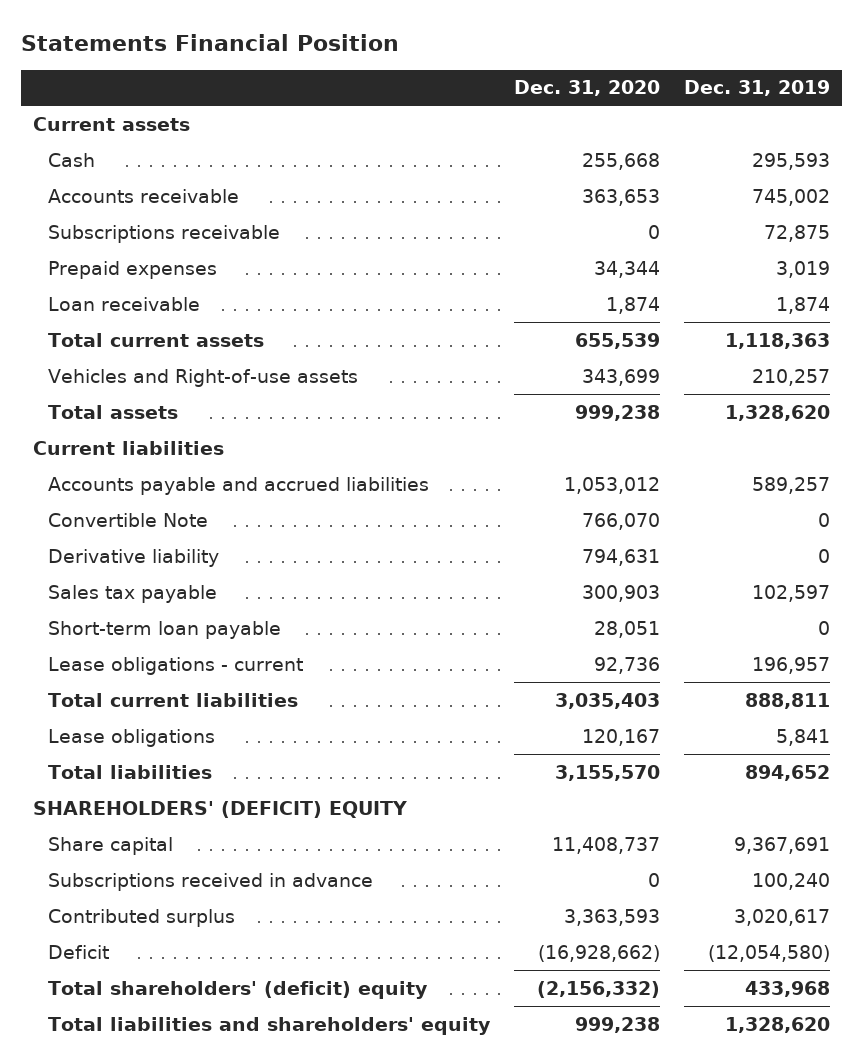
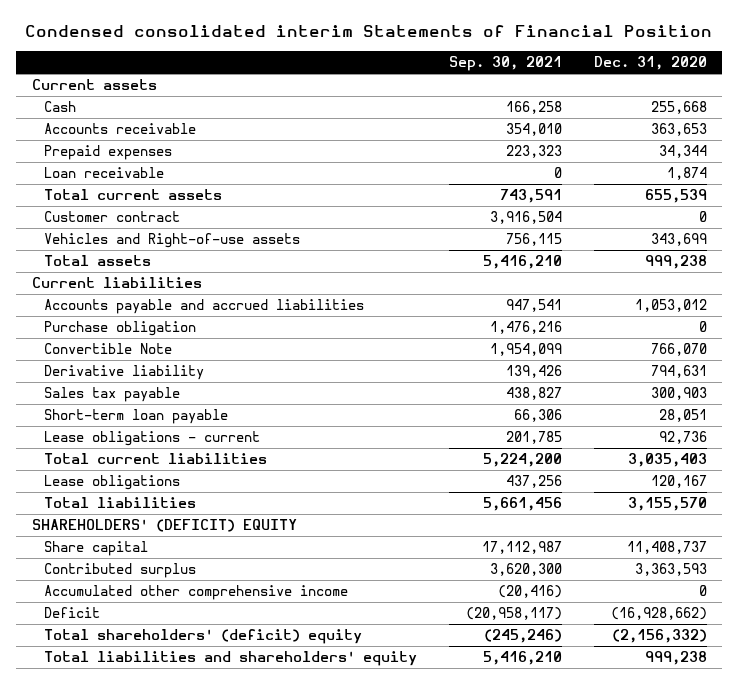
[21,33,400,51] Statements Financial Position -> [25,25,713,38] Condensed consolidated interim Statements of Financial Position
[683,80,830,97] Dec. 31, 2019 -> none
none -> [448,56,562,72] Sep. 30, 2021
[48,224,281,243] Subscriptions receivable -> none
none -> [43,211,180,223] Customer contract
none -> [43,321,196,337] Purchase obligation
[48,872,374,891] Subscriptions received in advance -> none
none -> [43,585,348,601] Accumulated other comprehensive income

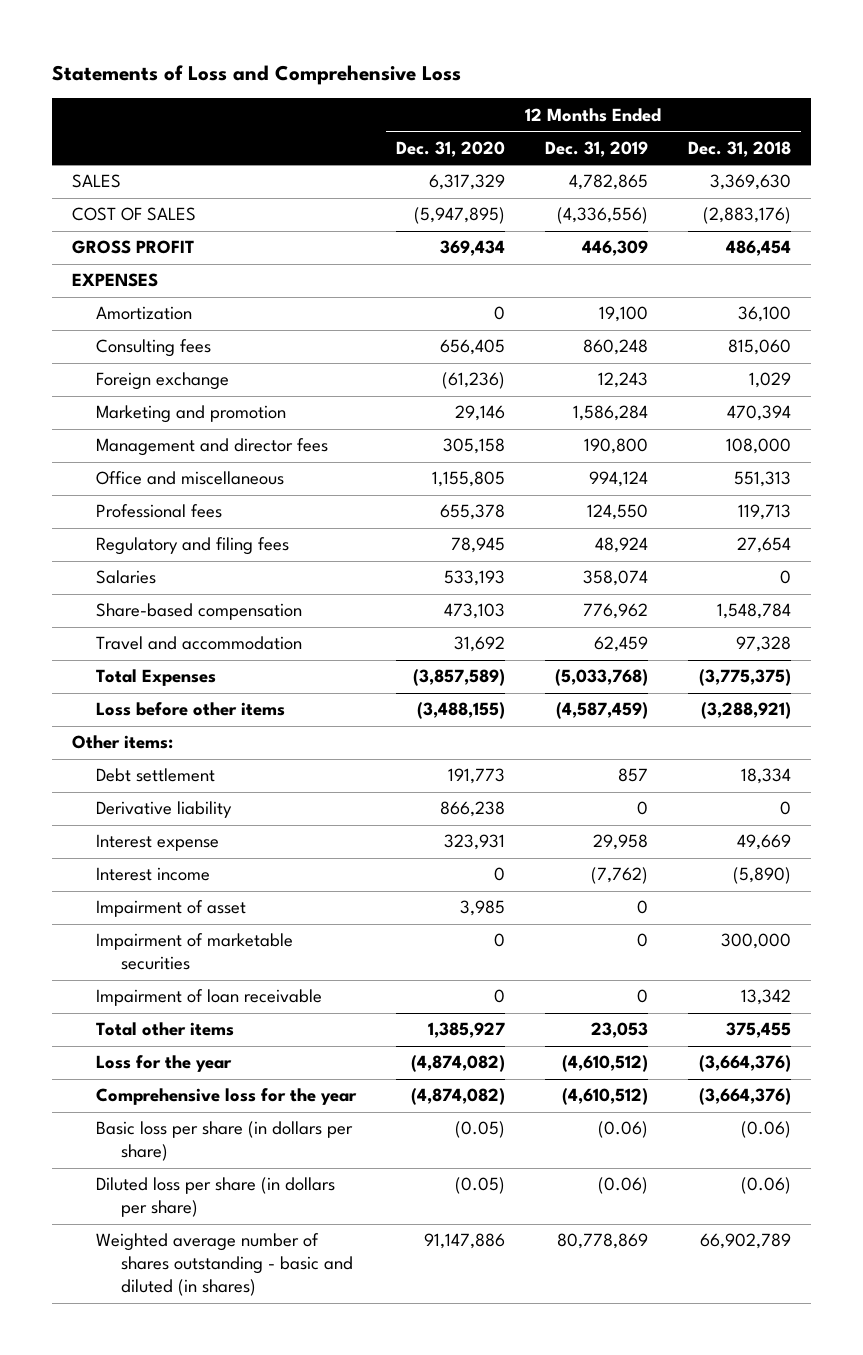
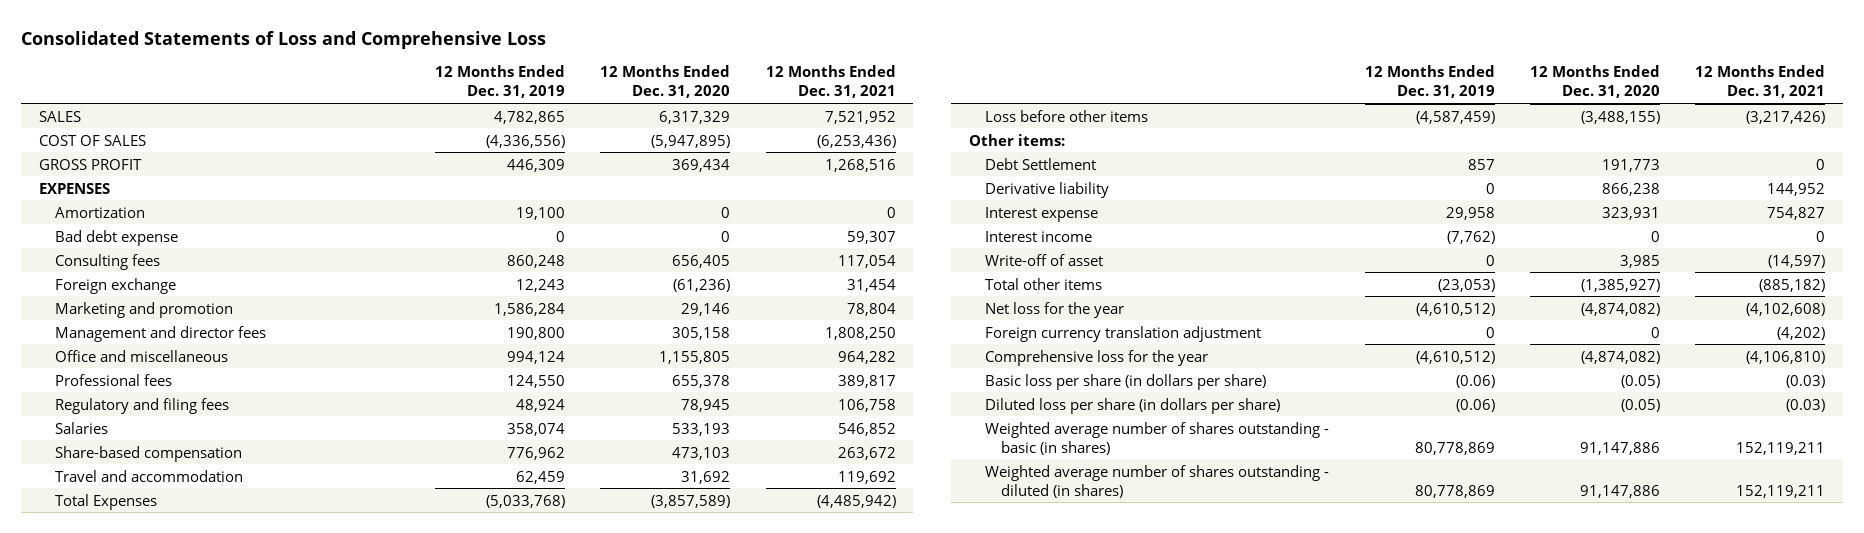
[51,65,461,86] Statements of Loss and Comprehensive Loss -> [21,30,547,49] Consolidated Statements of Loss and Comprehensive Loss
[687,140,791,157] Dec. 31, 2018 -> none
none -> [765,65,896,99] 12 Months Ended Dec. 31, 2021
none -> [55,229,179,246] Bad debt expense
[96,768,216,783] Debt settlement -> [985,157,1097,170] Debt Settlement
[96,933,294,971] Impairment of marketable securities -> none
[96,989,323,1007] Impairment of loan receivable -> none
[96,900,247,918] Impairment of asset -> [985,253,1104,266] Write-off of asset
[428,1022,506,1039] 1,385,927 -> [1581,278,1661,292] (1,385,927)
[590,1022,648,1039] 23,053 -> [1437,278,1495,292] (23,053)
[96,1055,233,1073] Loss for the year -> [985,301,1125,318] Net loss for the year
none -> [985,325,1262,342] Foreign currency translation adjustment
[96,1233,353,1297] Weighted average number of shares outstanding - basic and diluted (in shares) -> [985,421,1330,455] Weighted average number of shares outstanding - basic (in shares)
none -> [985,464,1330,498] Weighted average number of shares outstanding - diluted (in shares)

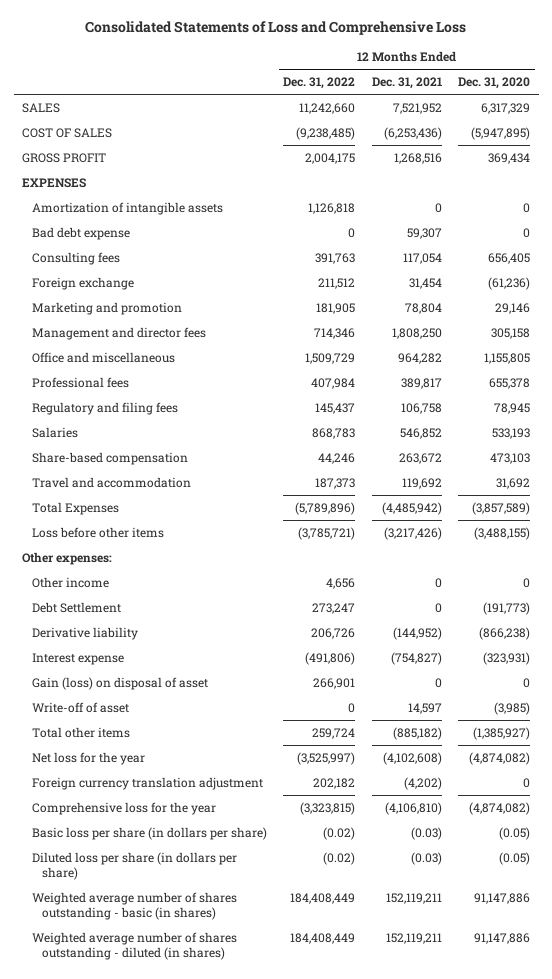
[434,65,565,99] 12 Months Ended Dec. 31, 2019 -> none
none -> [283,77,356,90] Dec. 31, 2022
[55,206,146,218] Amortization -> [31,201,223,215] Amortization of intangible assets
[985,230,1093,242] Interest income -> none
[968,133,1065,146] Other items: -> [22,551,113,565] Other expenses:
none -> [31,576,109,588] Other income
[1602,158,1661,172] 191,773 -> [483,601,531,615] (191,773)
[1602,182,1661,196] 866,238 -> [479,626,531,640] (866,238)
[1767,182,1826,196] 144,952 -> [392,626,442,640] (144,952)
[1602,206,1661,220] 323,931 -> [483,651,531,665] (323,931)
[1767,206,1826,220] 754,827 -> [390,651,442,665] (754,827)
none -> [31,676,208,690] Gain (loss) on disposal of asset
[1620,254,1661,268] 3,985 -> [494,701,531,715] (3,985)
[1768,254,1826,268] (14,597) -> [407,702,442,714] 14,597

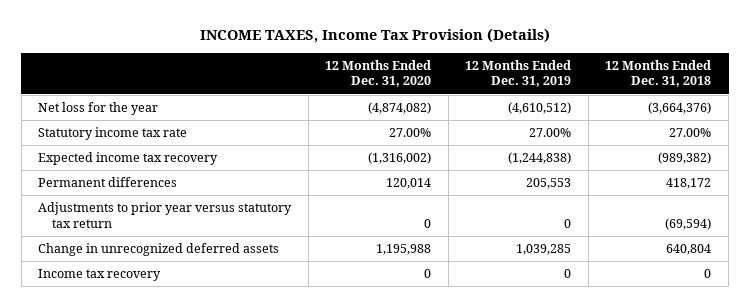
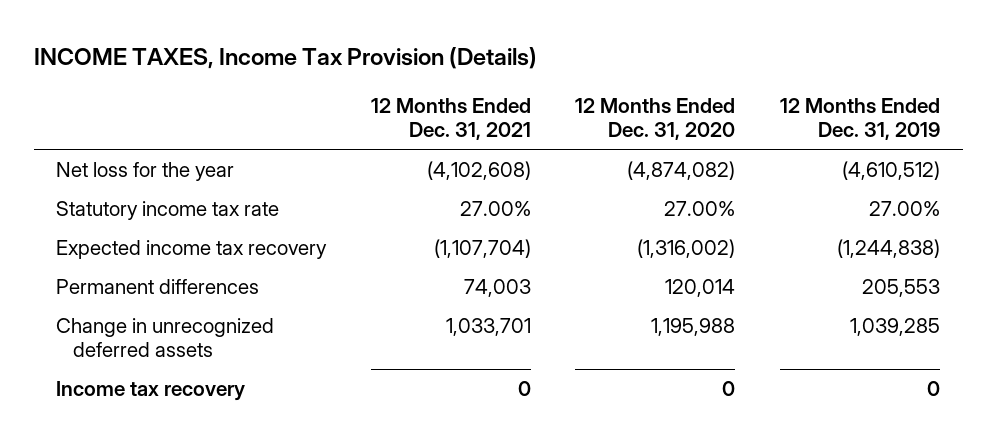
[605,59,712,88] 12 Months Ended Dec. 31, 2018 -> none
none -> [370,98,531,140] 12 Months Ended Dec. 31, 2021
[38,202,293,228] Adjustments to prior year versus statutory tax return -> none

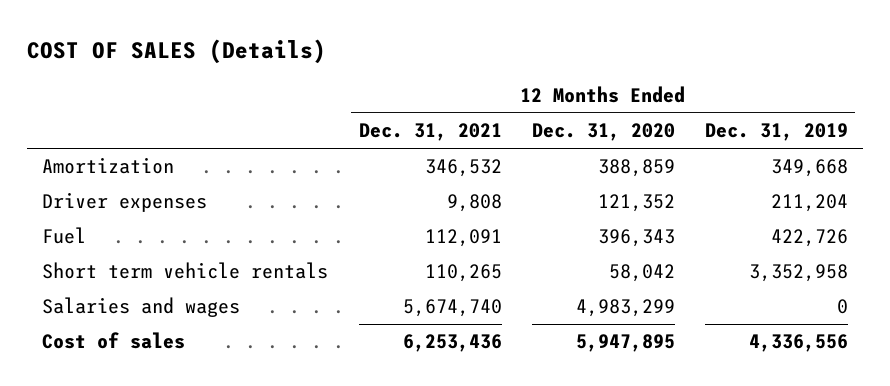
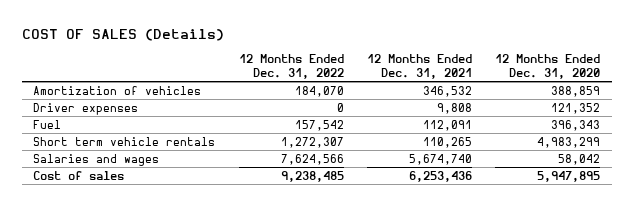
[704,123,848,142] Dec. 31, 2019 -> none
none -> [238,54,344,79] 12 Months Ended Dec. 31, 2022
[42,157,175,175] Amortization -> [33,85,202,95] Amortization of vehicles
[608,264,675,283] 58,042 -> [537,136,601,148] 4,983,299
[575,299,675,318] 4,983,299 -> [558,153,601,165] 58,042

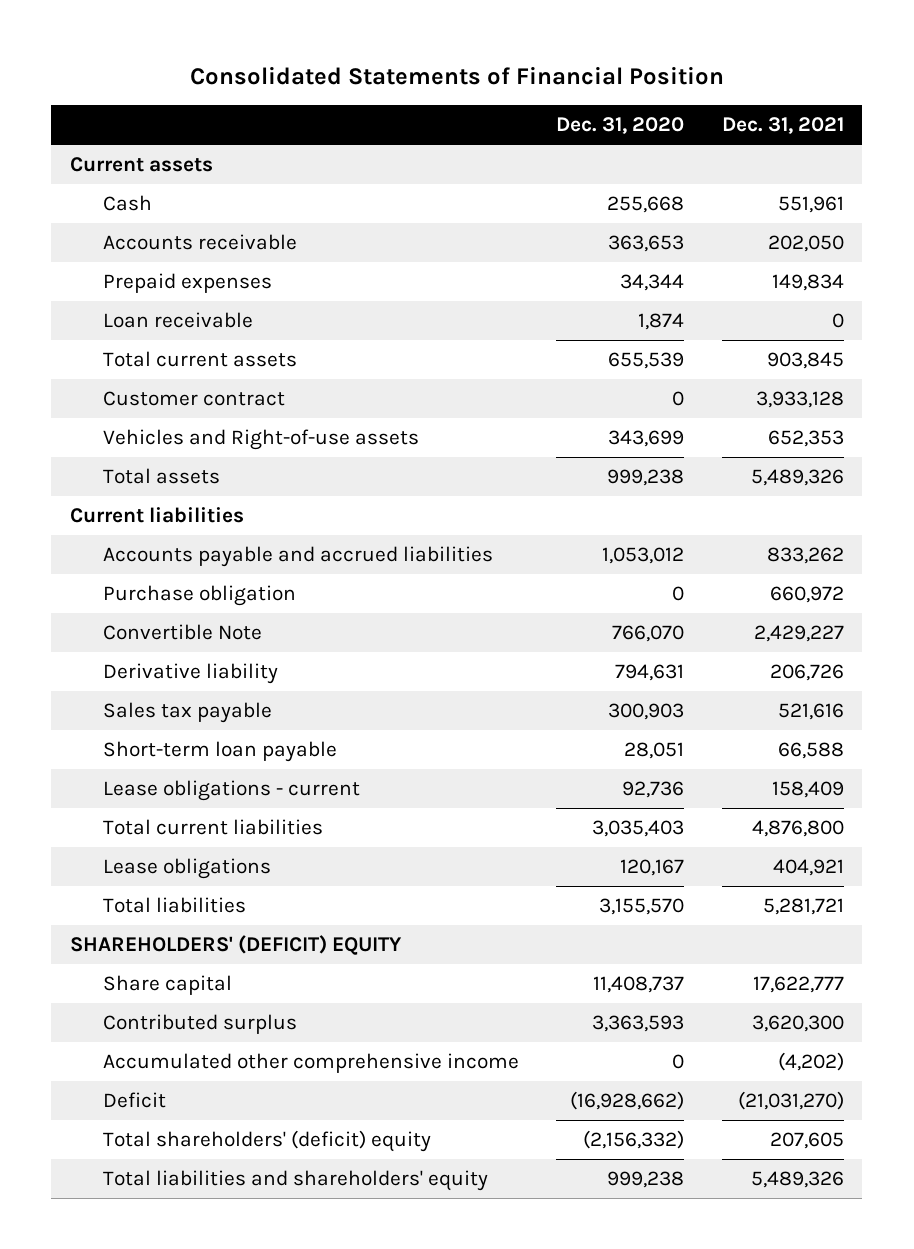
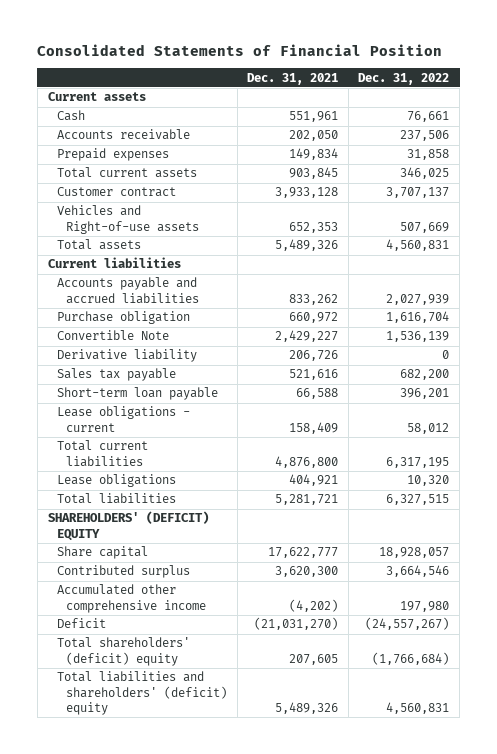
[556,117,685,135] Dec. 31, 2020 -> none
none -> [358,72,450,85] Dec. 31, 2022
[102,312,253,329] Loan receivable -> none
[102,1170,488,1192] Total liabilities and shareholders' equity -> [56,671,228,716] Total liabilities and shareholders' (deficit) equity

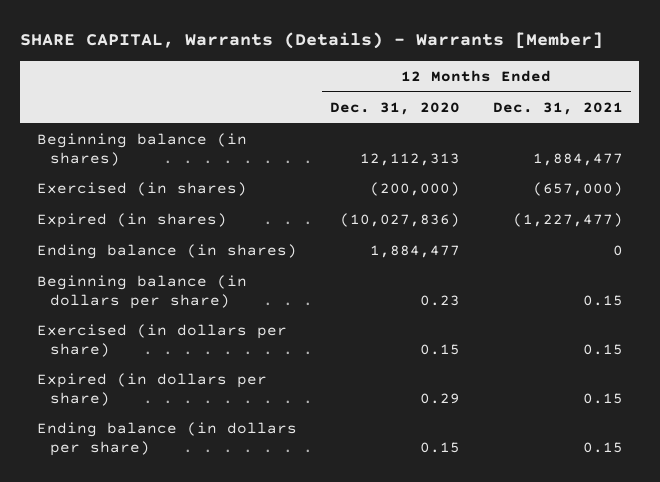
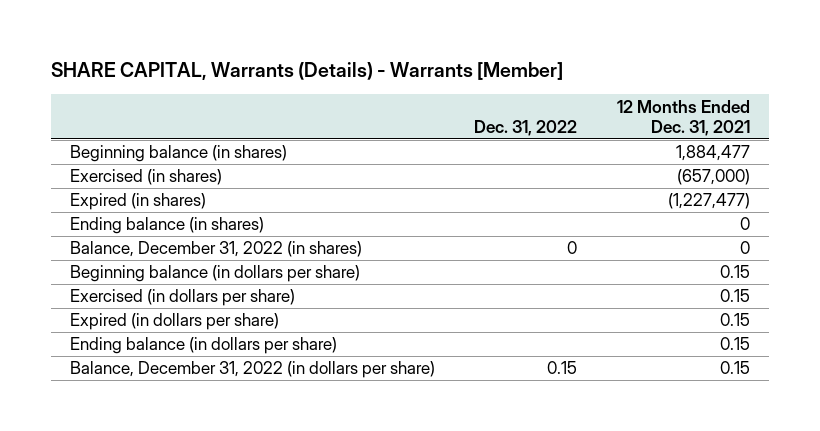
[329,101,460,115] Dec. 31, 2020 -> none
none -> [474,119,578,136] Dec. 31, 2022
none -> [70,241,363,258] Balance, December 31, 2022 (in shares)
none -> [70,361,436,379] Balance, December 31, 2022 (in dollars per share)

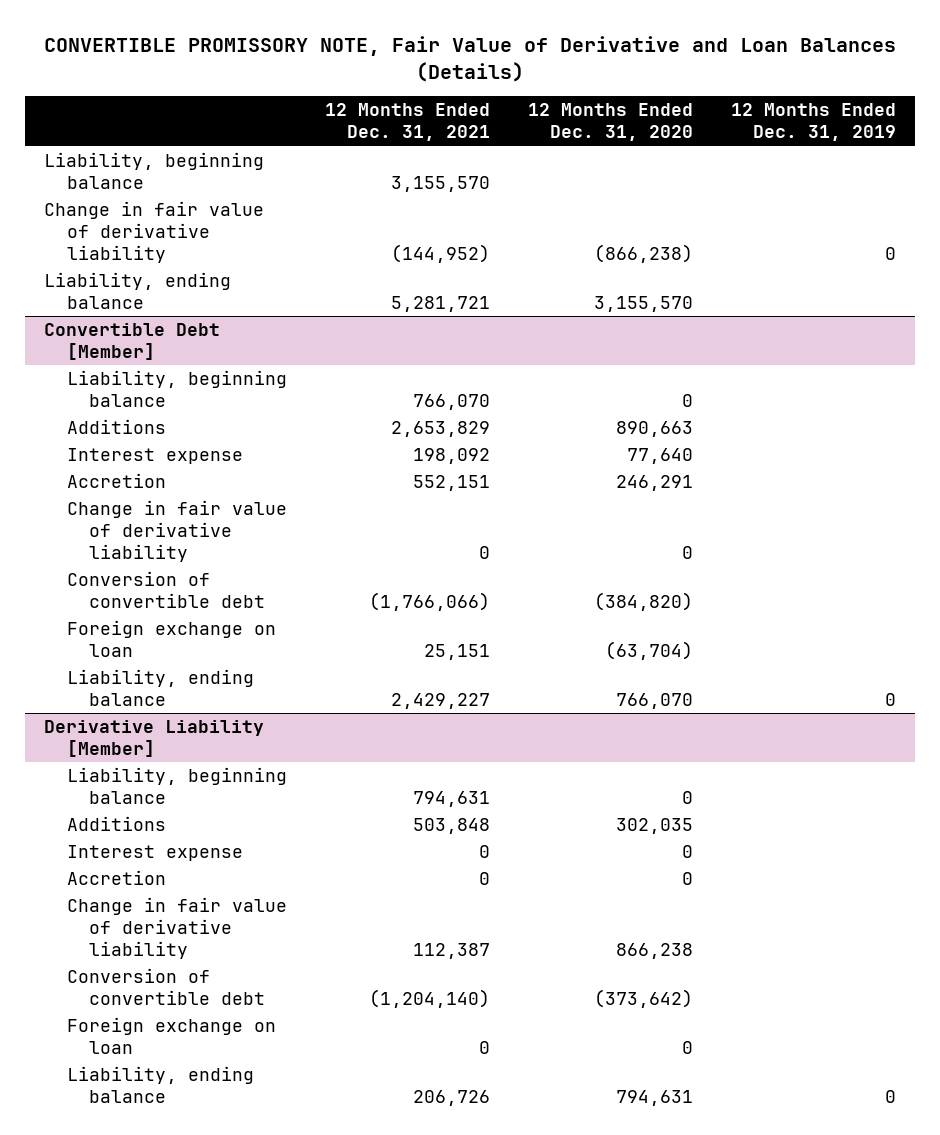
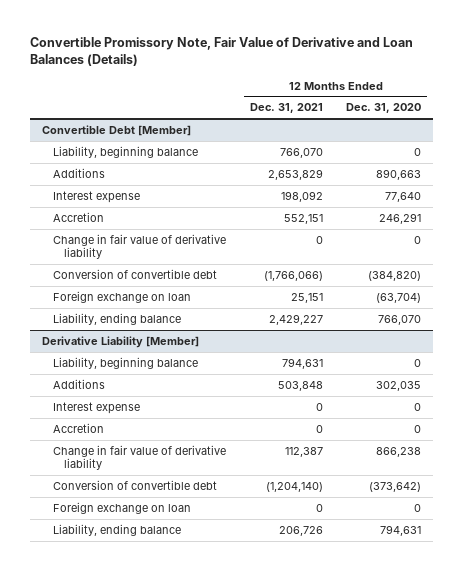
[43,35,896,82] CONVERTIBLE PROMISSORY NOTE, Fair Value of Derivative and Loan Balances (Details) -> [29,36,413,66] Convertible Promissory Note, Fair Value of Derivative and Loan Balances (Details)
[731,103,897,142] 12 Months Ended Dec. 31, 2019 -> none
[43,151,264,190] Liability, beginning balance -> none
[43,200,264,264] Change in fair value of derivative liability -> none
[43,271,231,310] Liability, ending balance -> none

